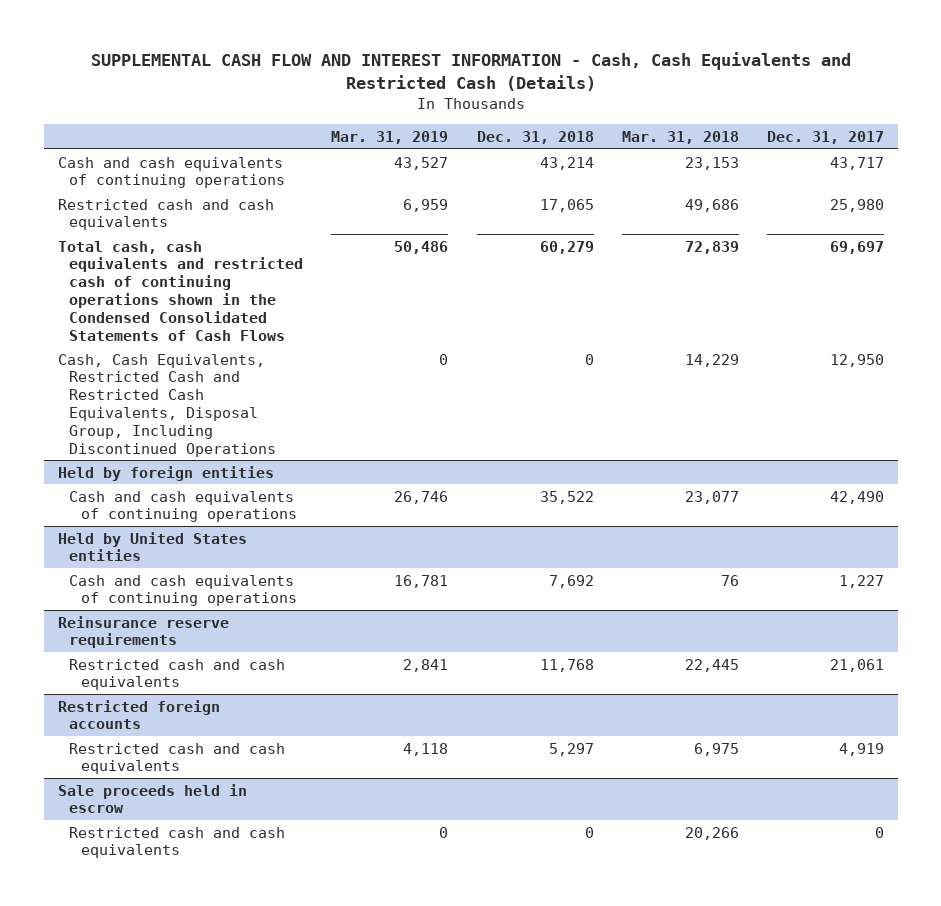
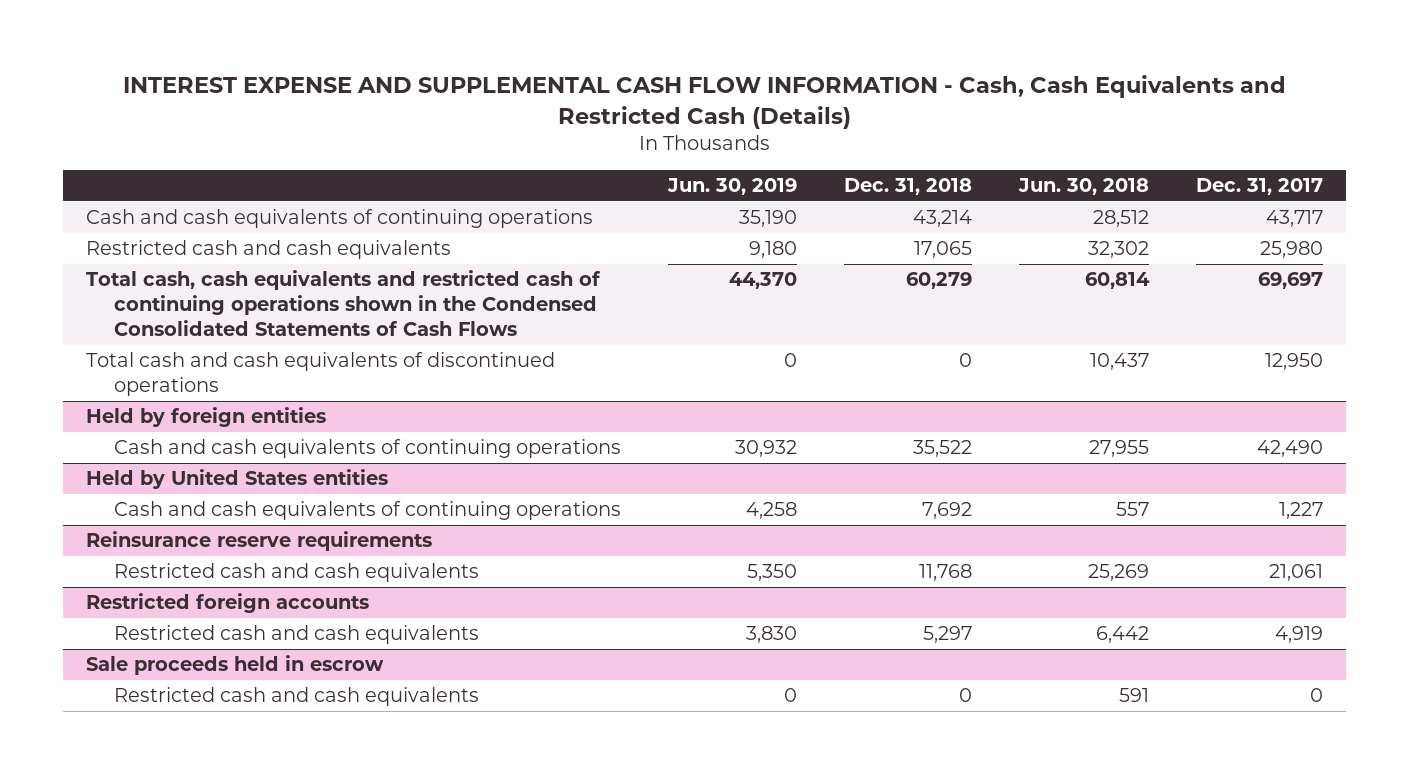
[90,52,851,92] SUPPLEMENTAL CASH FLOW AND INTEREST INFORMATION - Cash, Cash Equivalents and Restricted Cash (Details) -> [122,75,1286,129] INTEREST EXPENSE AND SUPPLEMENTAL CASH FLOW INFORMATION - Cash, Cash Equivalents and Restricted Cash (Details)
[331,130,449,144] Mar. 31, 2019 -> none
[621,130,739,144] Mar. 31, 2018 -> none
none -> [666,178,797,196] Jun. 30, 2019
none -> [1017,178,1149,196] Jun. 30, 2018
[57,353,277,457] Cash, Cash Equivalents, Restricted Cash and Restricted Cash Equivalents, Disposal Group, Including Discontinued Operations -> [86,352,556,397] Total cash and cash equivalents of discontinued operations

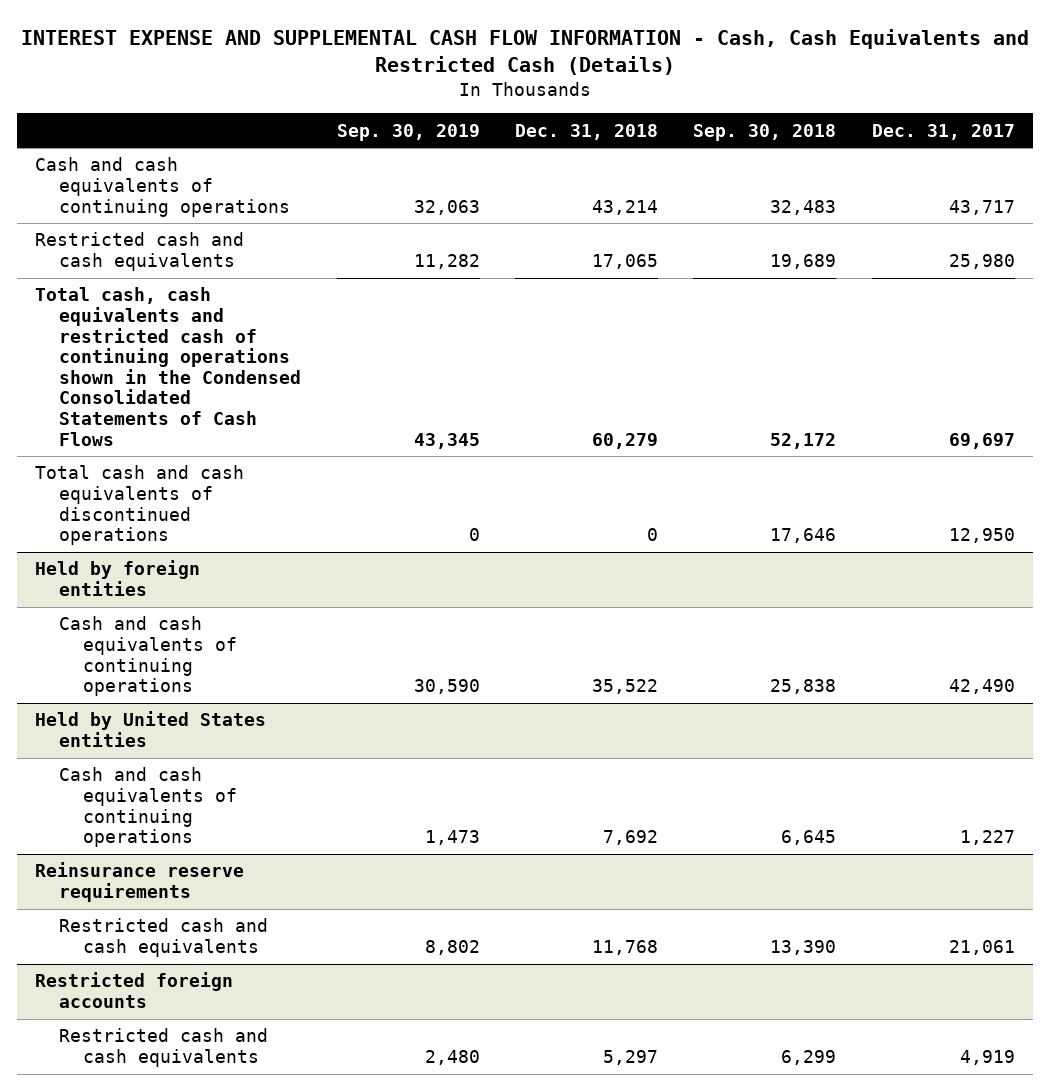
[666,178,797,196] Jun. 30, 2019 -> none
[1017,178,1149,196] Jun. 30, 2018 -> none
none -> [336,123,480,141] Sep. 30, 2019
none -> [693,123,837,141] Sep. 30, 2018
[86,655,385,676] Sale proceeds held in escrow -> none
[113,687,479,707] Restricted cash and cash equivalents -> none

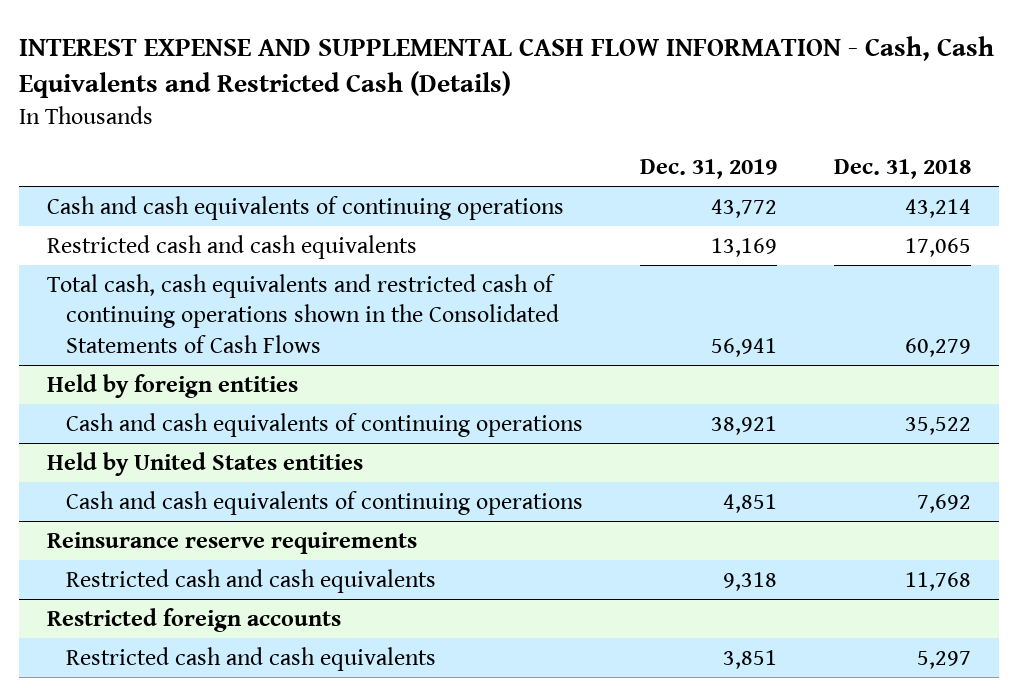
[336,123,480,141] Sep. 30, 2019 -> none
[693,123,837,141] Sep. 30, 2018 -> none
[871,123,1015,140] Dec. 31, 2017 -> none
none -> [639,159,777,180] Dec. 31, 2019
[35,465,245,546] Total cash and cash equivalents of discontinued operations -> none
[35,287,302,446] Total cash, cash equivalents and restricted cash of continuing operations shown in the Condensed Consolidated Statements of Cash Flows -> [47,273,560,353] Total cash, cash equivalents and restricted cash of continuing operations shown in the Consolidated Statements of Cash Flows

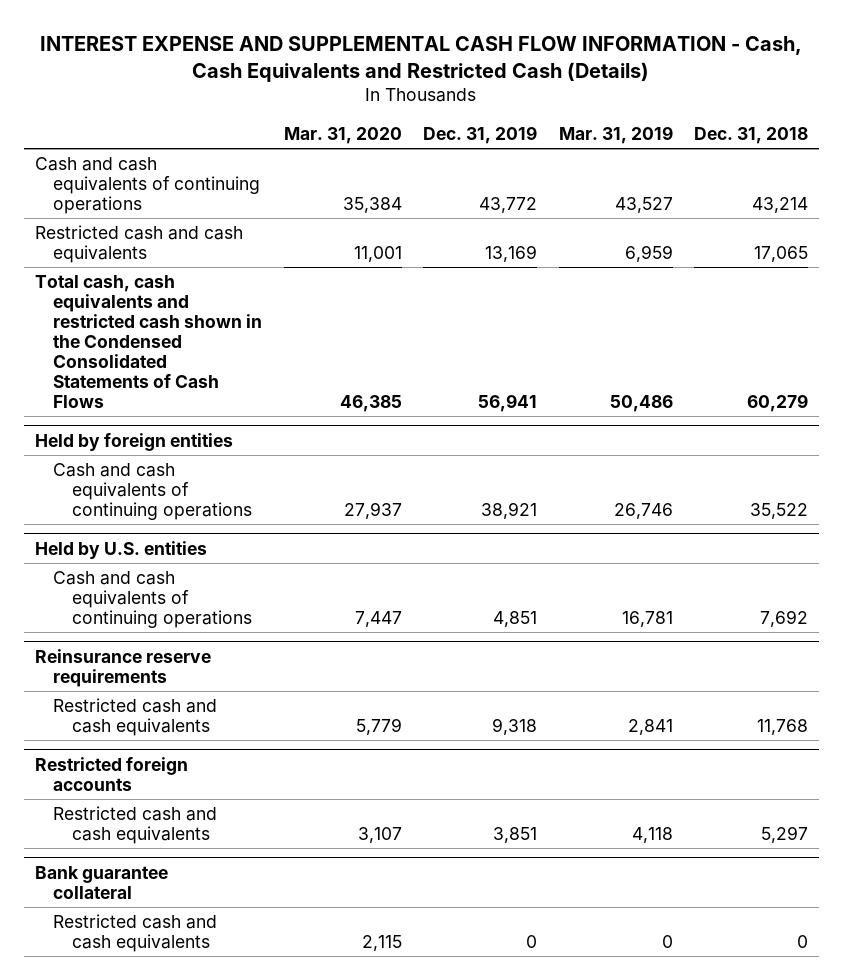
none -> [283,126,402,144] Mar. 31, 2020
none -> [558,125,673,144] Mar. 31, 2019
[47,273,560,353] Total cash, cash equivalents and restricted cash of continuing operations shown in the Consolidated Statements of Cash Flows -> [35,275,263,408] Total cash, cash equivalents and restricted cash shown in the Condensed Consolidated Statements of Cash Flows
[47,451,364,476] Held by United States entities -> [35,541,208,560] Held by U.S. entities
none -> [35,866,169,900] Bank guarantee collateral
none -> [53,914,218,953] Restricted cash and cash equivalents

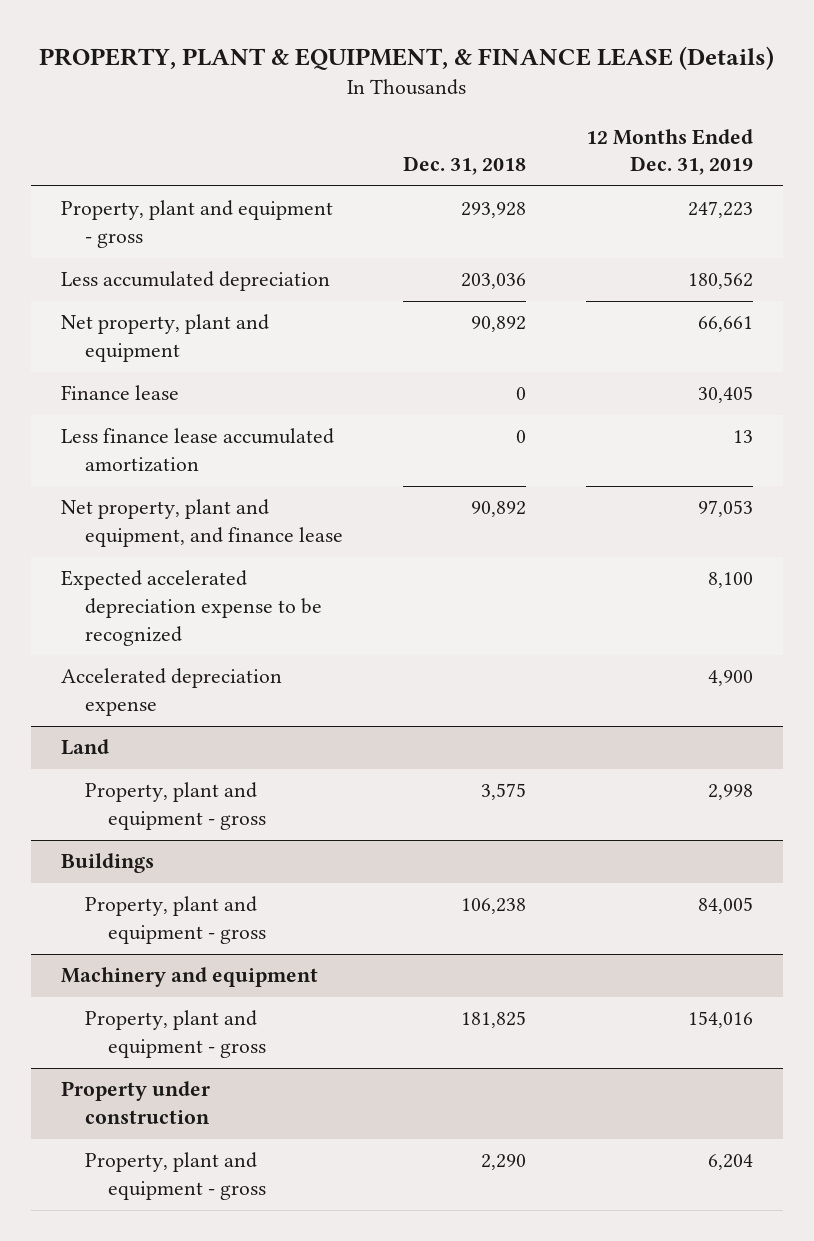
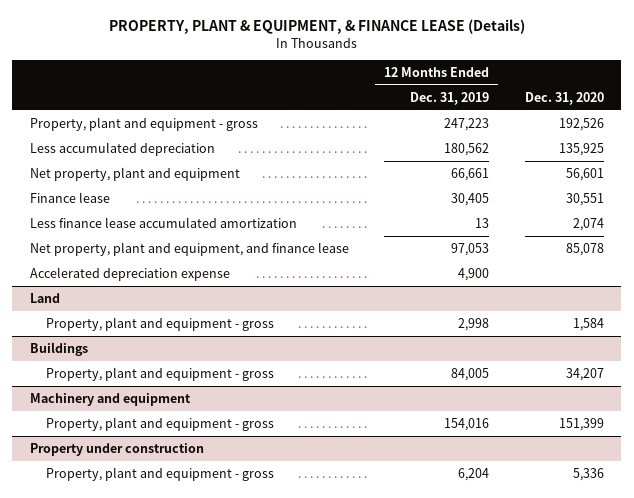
[402,156,526,176] Dec. 31, 2018 -> none
none -> [524,91,604,105] Dec. 31, 2020
[61,570,322,646] Expected accelerated depreciation expense to be recognized -> none

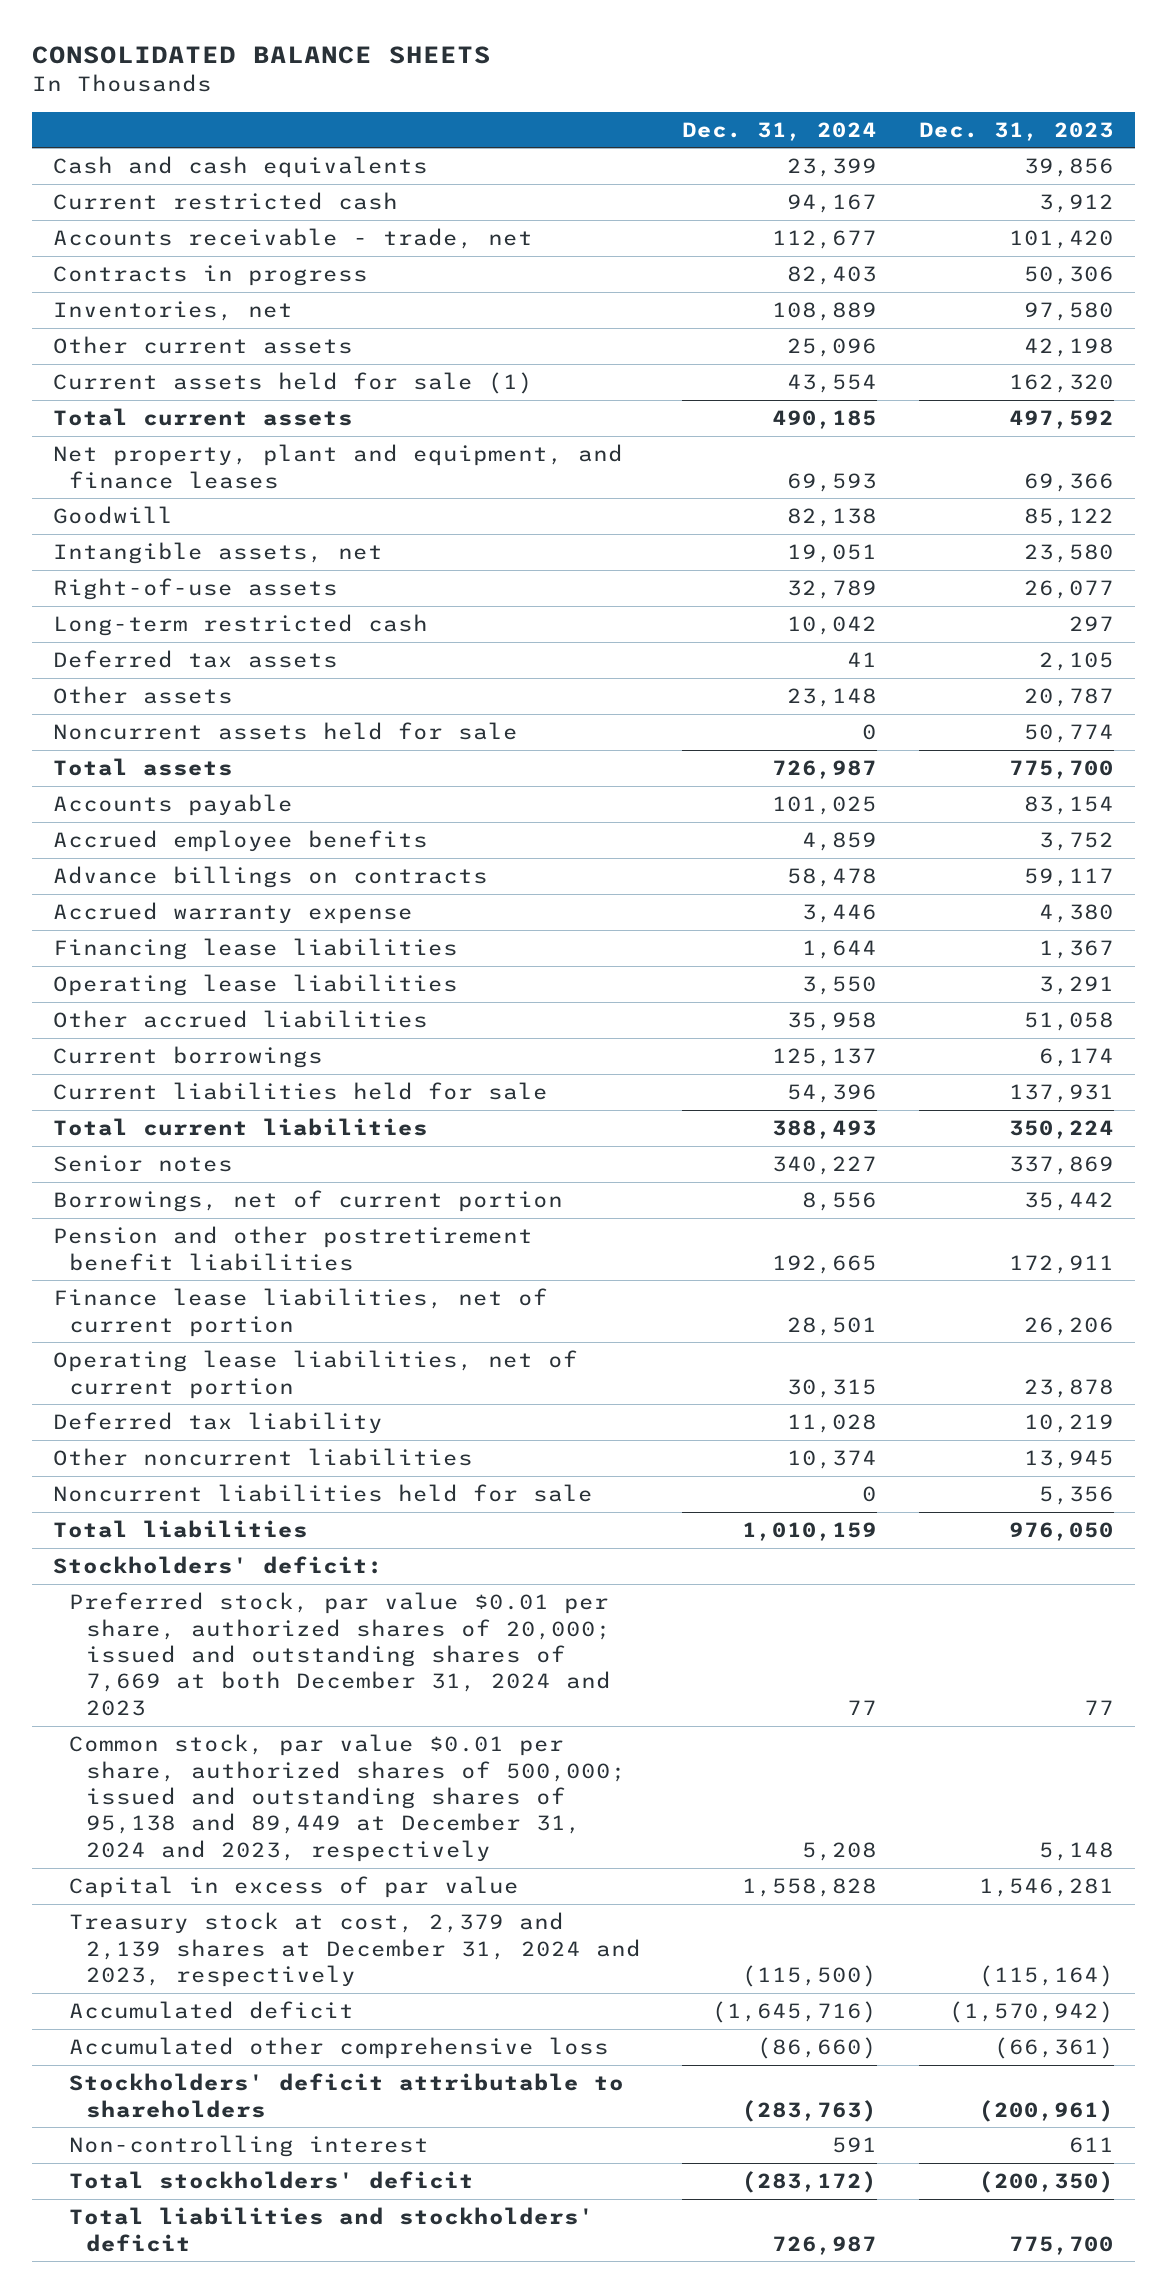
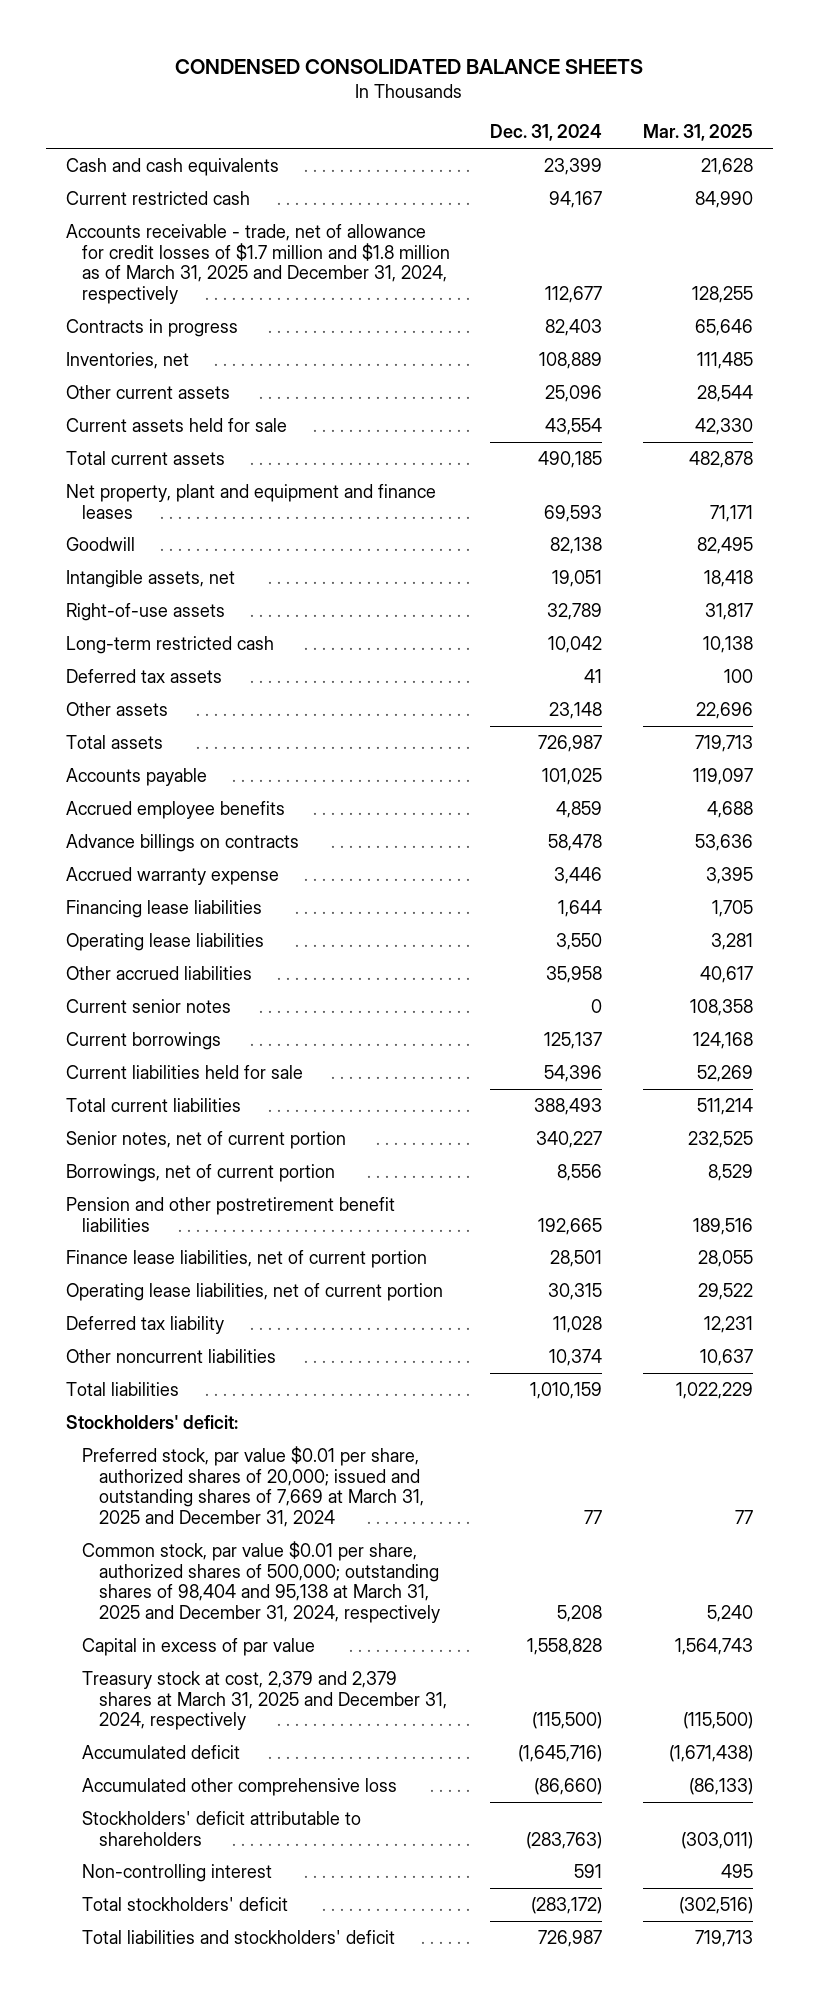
[31,46,491,65] CONSOLIDATED BALANCE SHEETS -> [175,58,644,74] CONDENSED CONSOLIDATED BALANCE SHEETS
[919,121,1115,141] Dec. 31, 2023 -> none
none -> [642,124,753,142] Mar. 31, 2025
[52,228,533,250] Accounts receivable - trade, net -> [65,223,451,305] Accounts receivable - trade, net of allowance for credit losses of $1.7 million and $1.8 million as of March 31, 2025 and December 31, 2024, respectively
[52,372,533,395] Current assets held for sale (1) -> [65,417,287,432] Current assets held for sale
[52,444,623,489] Net property, plant and equipment, and finance leases -> [65,483,436,519] Net property, plant and equipment and finance leases
[52,722,518,741] Noncurrent assets held for sale -> none
none -> [65,998,231,1013] Current senior notes
[52,1155,233,1173] Senior notes -> [65,1130,346,1149] Senior notes, net of current portion
[52,1484,593,1503] Noncurrent liabilities held for sale -> none
[69,1592,611,1716] Preferred stock, par value $0.01 per share, authorized shares of 20,000; issued and outstanding shares of 7,669 at both December 31, 2024 and 2023 -> [82,1445,424,1528] Preferred stock, par value $0.01 per share, authorized shares of 20,000; issued and outstanding shares of 7,669 at March 31, 2025 and December 31, 2024
[69,1734,626,1862] Common stock, par value $0.01 per share, authorized shares of 500,000; issued and outstanding shares of 95,138 and 89,449 at December 31, 2024 and 2023, respectively -> [82,1540,440,1624] Common stock, par value $0.01 per share, authorized shares of 500,000; outstanding shares of 98,404 and 95,138 at March 31, 2025 and December 31, 2024, respectively
[69,1912,641,1987] Treasury stock at cost, 2,379 and 2,139 shares at December 31, 2024 and 2023, respectively -> [82,1670,447,1731] Treasury stock at cost, 2,379 and 2,379 shares at March 31, 2025 and December 31, 2024, respectively

